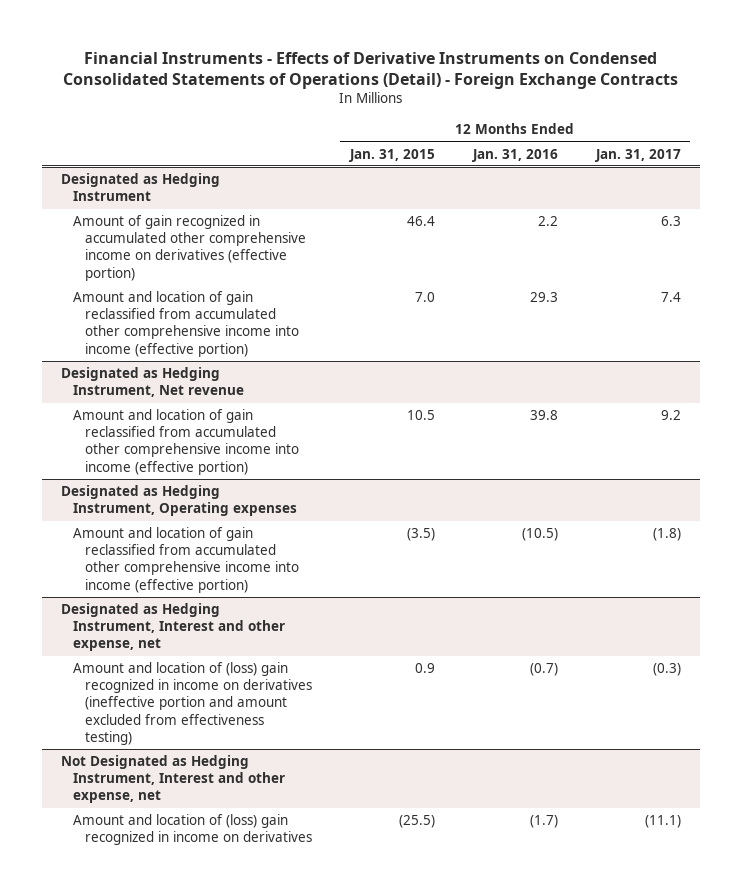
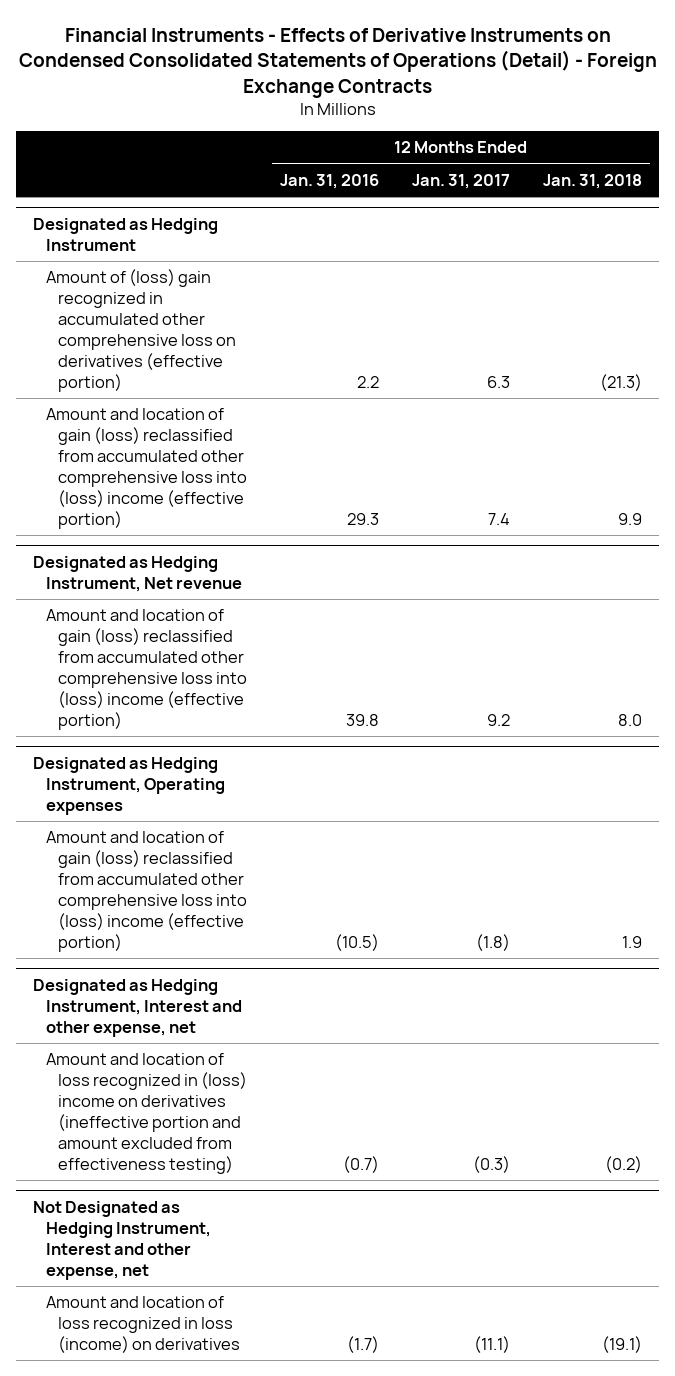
[348,148,435,162] Jan. 31, 2015 -> none
none -> [543,173,643,189] Jan. 31, 2018
[72,215,306,281] Amount of gain recognized in accumulated other comprehensive income on derivatives (effective portion) -> [45,269,237,392] Amount of (loss) gain recognized in accumulated other comprehensive loss on derivatives (effective portion)
[72,291,299,357] Amount and location of gain reclassified from accumulated other comprehensive income into income (effective portion) -> [45,408,248,529] Amount and location of gain (loss) reclassified from accumulated other comprehensive loss into (loss) income (effective portion)
[72,409,299,475] Amount and location of gain reclassified from accumulated other comprehensive income into income (effective portion) -> [45,609,248,730] Amount and location of gain (loss) reclassified from accumulated other comprehensive loss into (loss) income (effective portion)
[72,527,299,593] Amount and location of gain reclassified from accumulated other comprehensive income into income (effective portion) -> [45,831,248,952] Amount and location of gain (loss) reclassified from accumulated other comprehensive loss into (loss) income (effective portion)
[72,662,312,745] Amount and location of (loss) gain recognized in income on derivatives (ineffective portion and amount excluded from effectiveness testing) -> [45,1053,248,1174] Amount and location of loss recognized in (loss) income on derivatives (ineffective portion and amount excluded from effectiveness testing)
[72,814,312,846] Amount and location of (loss) gain recognized in income on derivatives -> [45,1296,241,1354] Amount and location of loss recognized in loss (income) on derivatives

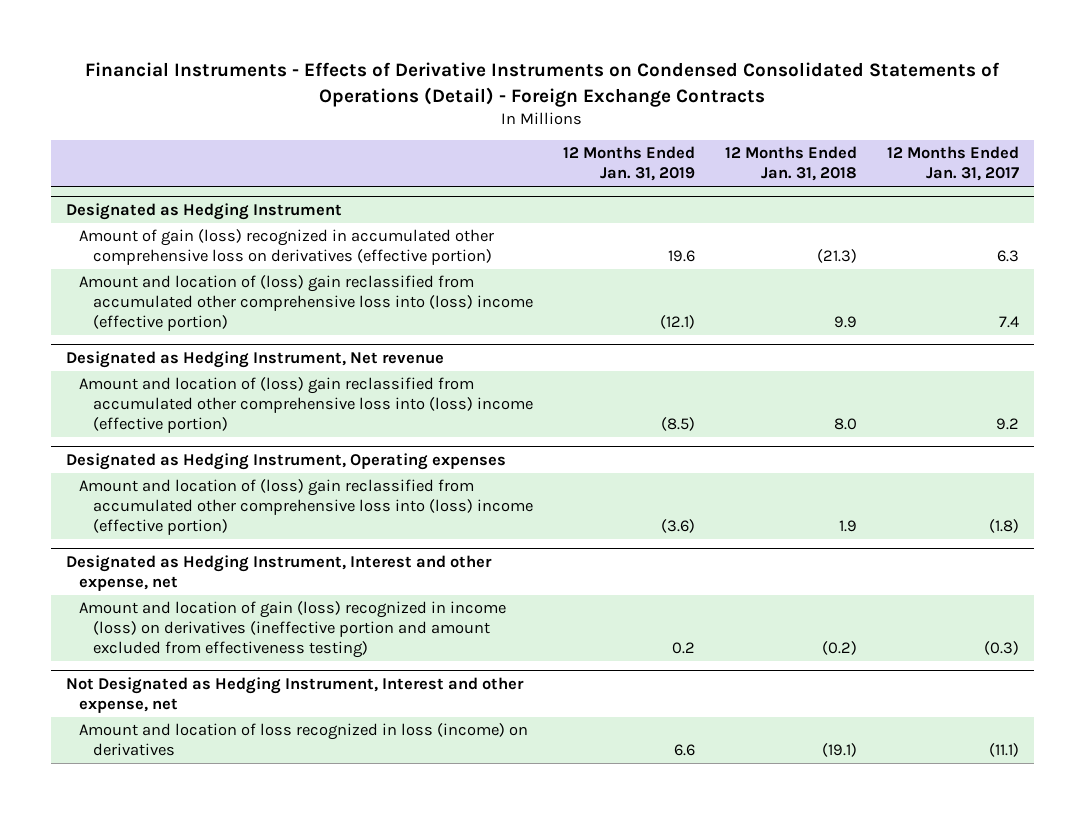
[280,173,380,189] Jan. 31, 2016 -> none
none -> [562,146,695,182] 12 Months Ended Jan. 31, 2019
[45,269,237,392] Amount of (loss) gain recognized in accumulated other comprehensive loss on derivatives (effective portion) -> [79,229,495,266] Amount of gain (loss) recognized in accumulated other comprehensive loss on derivatives (effective portion)
[45,408,248,529] Amount and location of gain (loss) reclassified from accumulated other comprehensive loss into (loss) income (effective portion) -> [79,275,533,332] Amount and location of (loss) gain reclassified from accumulated other comprehensive loss into (loss) income (effective portion)
[45,609,248,730] Amount and location of gain (loss) reclassified from accumulated other comprehensive loss into (loss) income (effective portion) -> [79,377,533,434] Amount and location of (loss) gain reclassified from accumulated other comprehensive loss into (loss) income (effective portion)
[45,831,248,952] Amount and location of gain (loss) reclassified from accumulated other comprehensive loss into (loss) income (effective portion) -> [79,479,533,536] Amount and location of (loss) gain reclassified from accumulated other comprehensive loss into (loss) income (effective portion)
[45,1053,248,1174] Amount and location of loss recognized in (loss) income on derivatives (ineffective portion and amount excluded from effectiveness testing) -> [79,601,507,659] Amount and location of gain (loss) recognized in income (loss) on derivatives (ineffective portion and amount excluded from effectiveness testing)

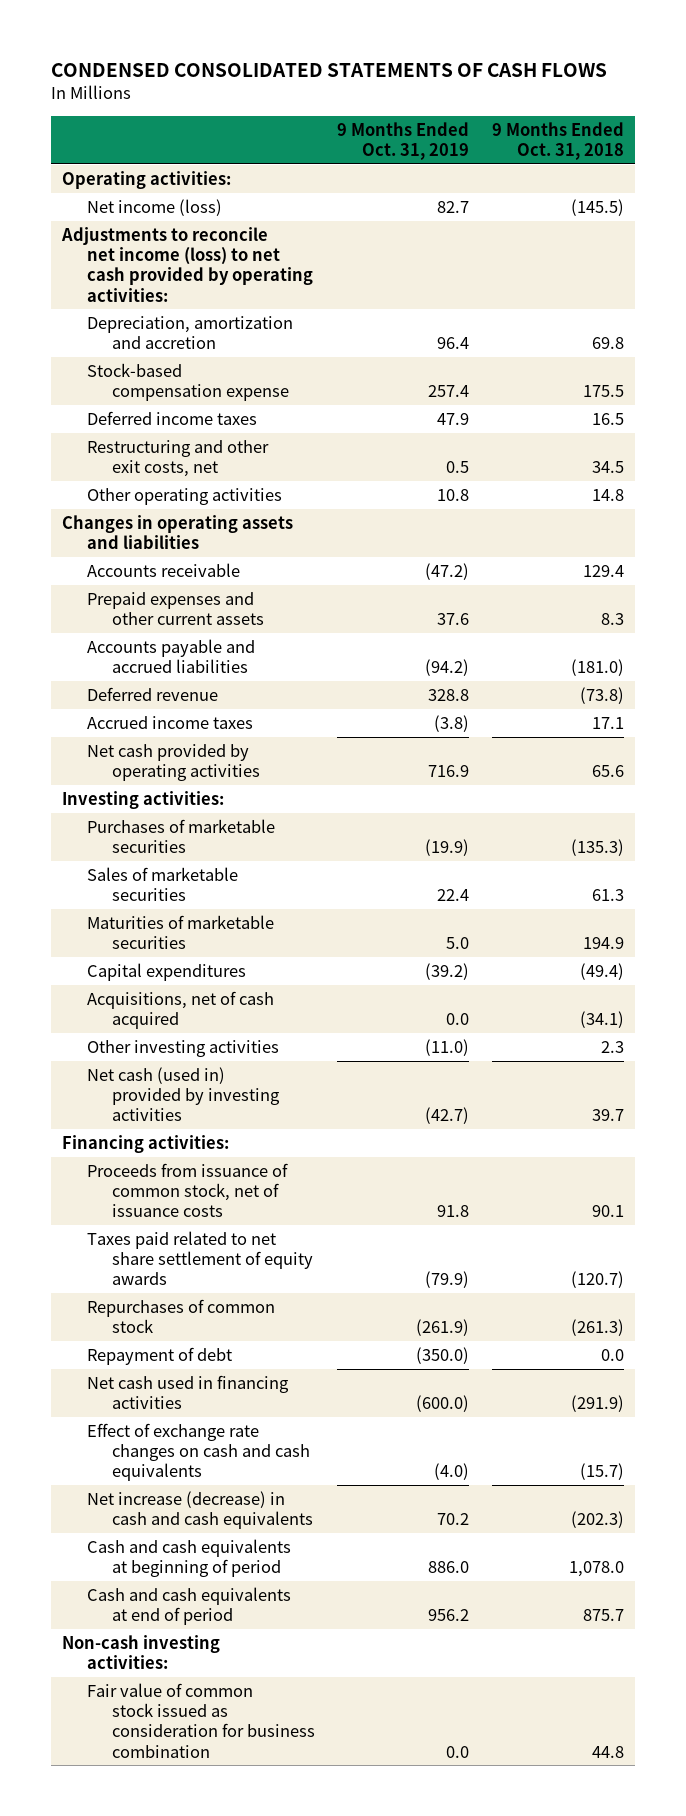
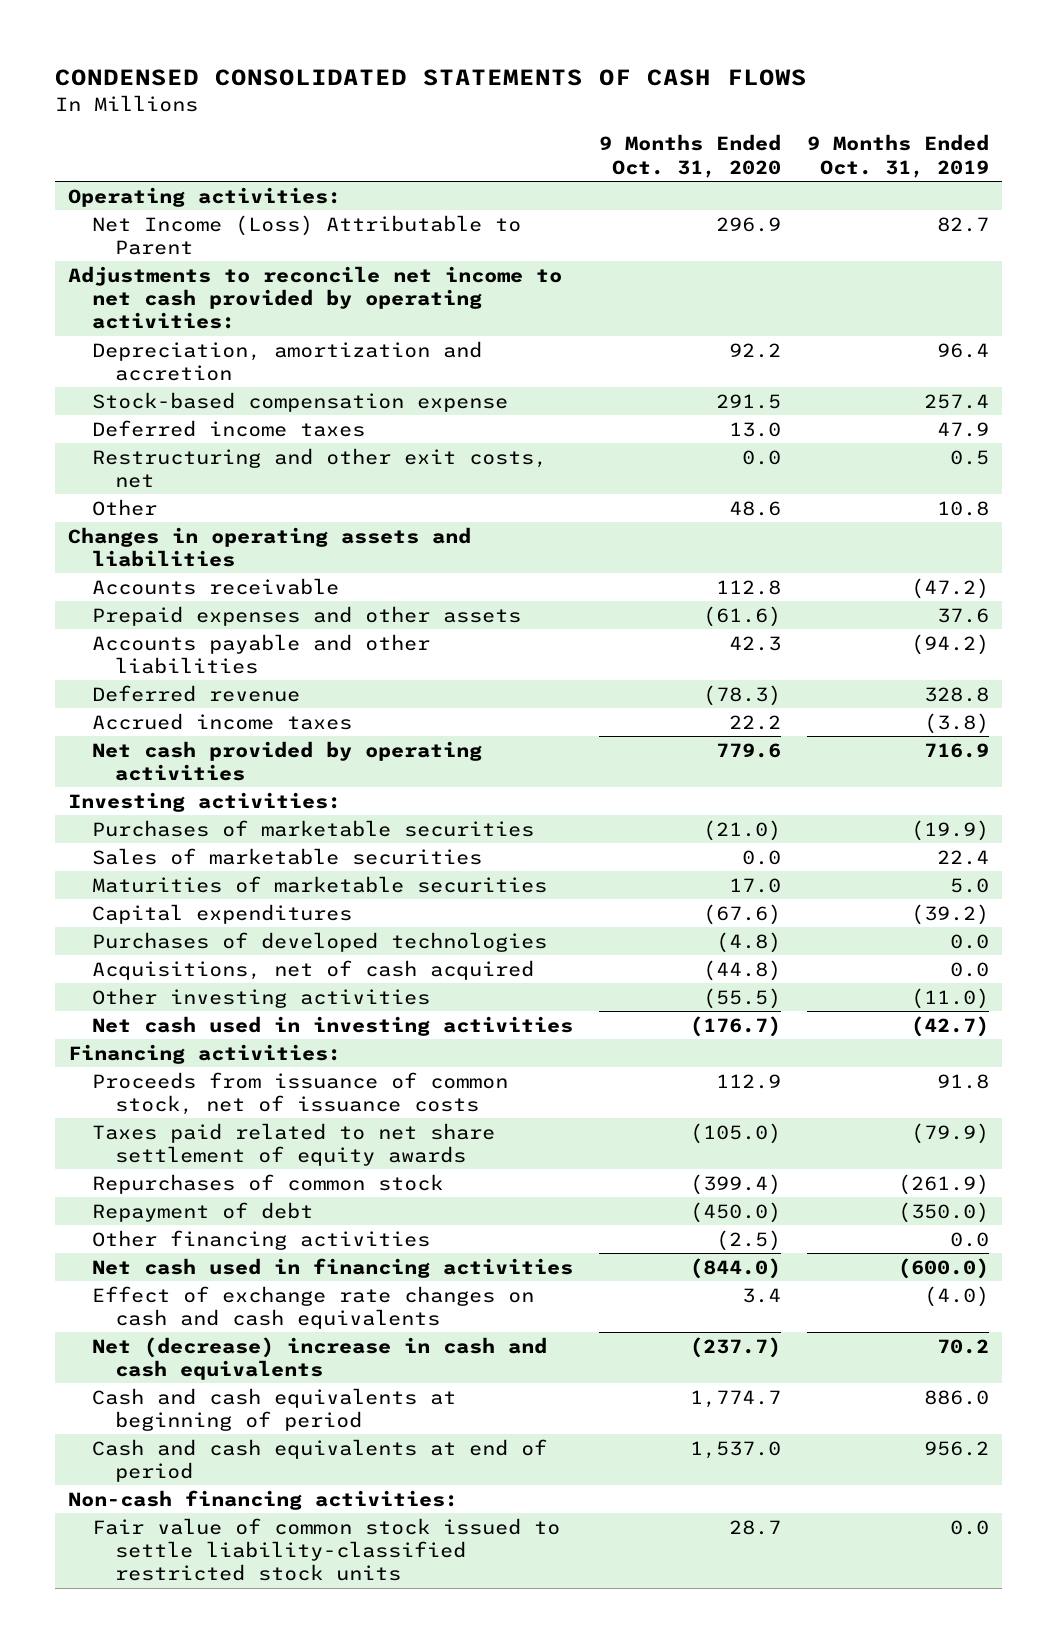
[491,121,624,161] 9 Months Ended Oct. 31, 2018 -> none
none -> [598,134,781,178] 9 Months Ended Oct. 31, 2020
[86,198,222,216] Net income (loss) -> [91,214,521,256] Net Income (Loss) Attributable to Parent
[60,226,313,302] Adjustments to reconcile net income (loss) to net cash provided by operating activities: -> [68,265,563,330] Adjustments to reconcile net income to net cash provided by operating activities:
[86,487,282,505] Other operating activities -> [91,498,157,516] Other
[86,591,264,626] Prepaid expenses and other current assets -> [91,605,521,626] Prepaid expenses and other assets
[86,638,255,674] Accounts payable and accrued liabilities -> [91,633,430,675] Accounts payable and other liabilities
none -> [91,931,547,952] Purchases of developed technologies
[86,1066,280,1122] Net cash (used in) provided by investing activities -> [91,1015,573,1036] Net cash used in investing activities
none -> [91,1229,430,1250] Other financing activities
[86,1490,313,1530] Net increase (decrease) in cash and cash equivalents -> [91,1336,547,1381] Net (decrease) increase in cash and cash equivalents
[86,1682,315,1758] Fair value of common stock issued as consideration for business combination -> none
[61,1634,220,1670] Non-cash investing activities: -> [68,1489,459,1510] Non-cash financing activities:
none -> [91,1517,560,1582] Fair value of common stock issued to settle liability-classified restricted stock units

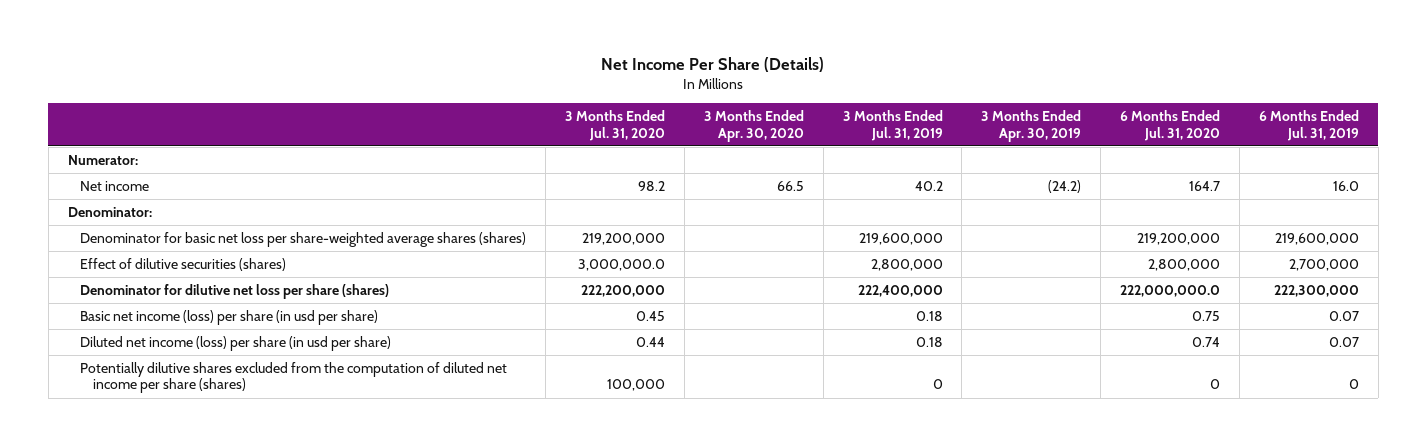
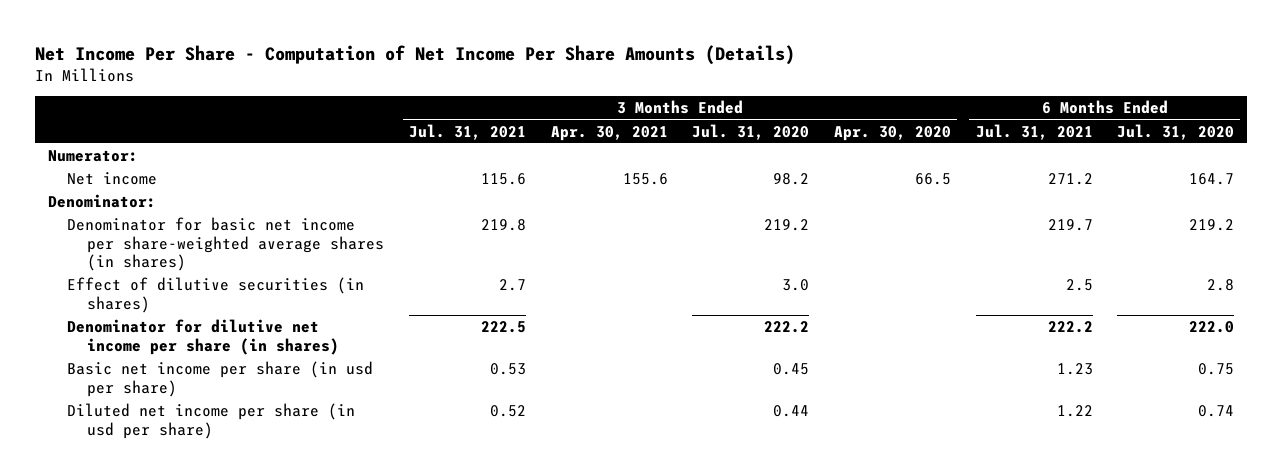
[601,57,825,73] Net Income Per Share (Details) -> [35,44,796,65] Net Income Per Share - Computation of Net Income Per Share Amounts (Details)
[842,110,943,141] 3 Months Ended Jul. 31, 2019 -> none
[981,110,1082,142] 3 Months Ended Apr. 30, 2019 -> none
[1258,110,1359,141] 6 Months Ended Jul. 31, 2019 -> none
none -> [408,123,526,140] Jul. 31, 2021
none -> [550,125,668,141] Apr. 30, 2021
none -> [975,123,1093,140] Jul. 31, 2021
[80,361,508,394] Potentially dilutive shares excluded from the computation of diluted net income per share (shares) -> none
[80,231,527,247] Denominator for basic net loss per share-weighted average shares (shares) -> [67,217,385,271] Denominator for basic net income per share-weighted average shares (in shares)
[581,232,665,245] 219,200,000 -> [764,219,810,232] 219.2
[1137,232,1221,245] 219,200,000 -> [1189,219,1235,232] 219.2
[80,257,287,271] Effect of dilutive securities (shares) -> [67,277,365,313] Effect of dilutive securities (in shares)
[577,258,665,271] 3,000,000.0 -> [782,279,810,292] 3.0
[1148,258,1221,271] 2,800,000 -> [1207,279,1235,292] 2.8
[80,283,390,299] Denominator for dilutive net loss per share (shares) -> [67,319,340,355] Denominator for dilutive net income per share (in shares)
[580,284,665,297] 222,200,000 -> [764,321,810,334] 222.2
[1120,284,1221,297] 222,000,000.0 -> [1189,321,1235,334] 222.0
[80,309,379,325] Basic net income (loss) per share (in usd per share) -> [67,361,374,397] Basic net income per share (in usd per share)
[80,335,392,351] Diluted net income (loss) per share (in usd per share) -> [67,403,356,439] Diluted net income per share (in usd per share)

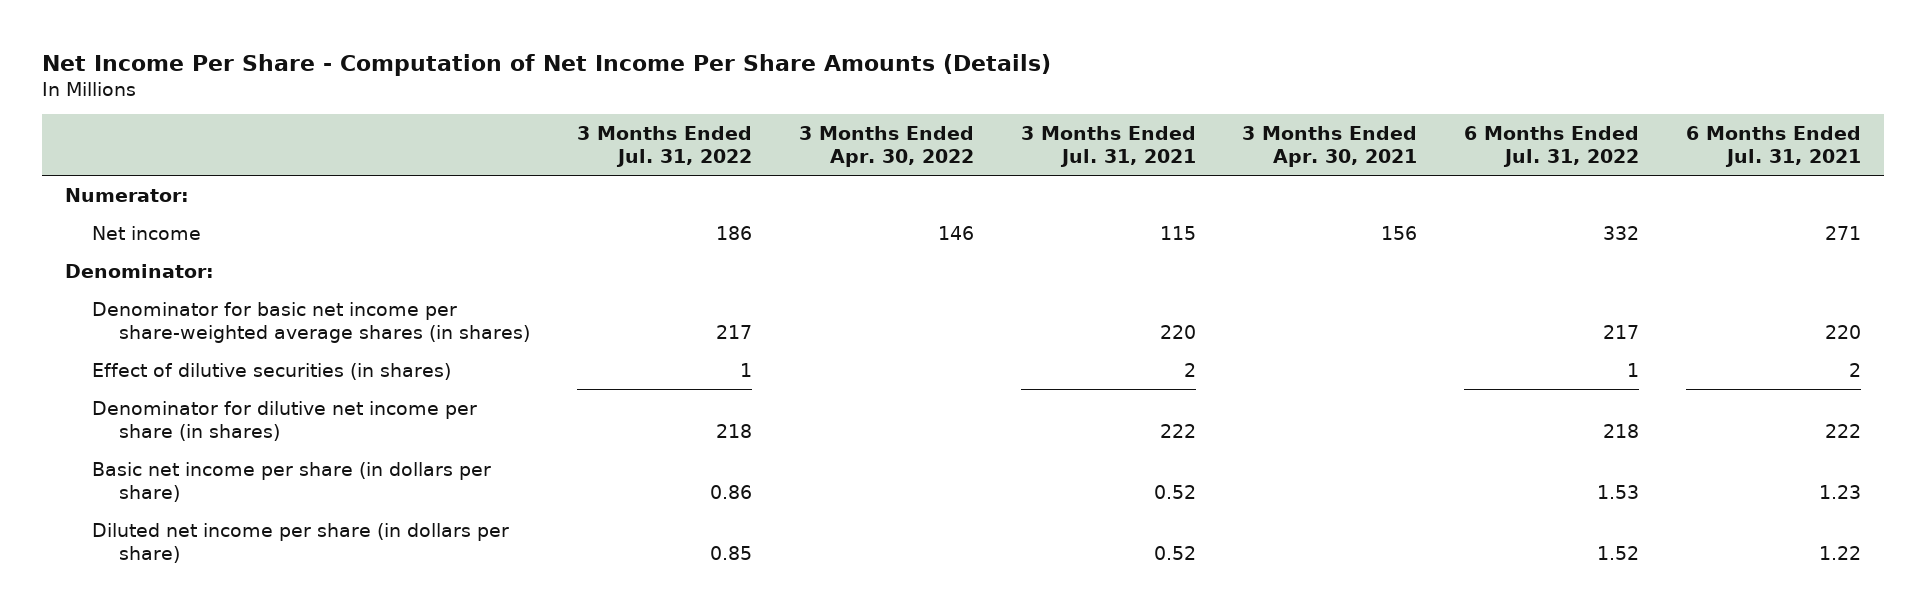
[692,123,810,140] Jul. 31, 2020 -> none
[833,125,951,141] Apr. 30, 2020 -> none
[1117,123,1235,140] Jul. 31, 2020 -> none
none -> [577,125,753,168] 3 Months Ended Jul. 31, 2022
none -> [798,125,974,168] 3 Months Ended Apr. 30, 2022
none -> [1464,125,1640,168] 6 Months Ended Jul. 31, 2022
[480,173,526,186] 115.6 -> [1159,225,1196,240] 115
[622,173,668,186] 155.6 -> [1381,225,1418,240] 156
[1047,173,1093,186] 271.2 -> [1825,225,1862,240] 271
[480,219,526,232] 219.8 -> [1159,324,1196,339] 220
[1047,219,1093,232] 219.7 -> [1825,324,1862,339] 220
[498,279,526,292] 2.7 -> [1183,362,1196,377] 2
[1065,279,1093,292] 2.5 -> [1849,362,1862,377] 2
[480,321,526,334] 222.5 -> [1159,423,1196,438] 222
[1047,321,1093,334] 222.2 -> [1825,423,1862,438] 222
[67,361,374,397] Basic net income per share (in usd per share) -> [92,461,492,502] Basic net income per share (in dollars per share)
[489,363,526,376] 0.53 -> [1153,484,1196,499] 0.52
[67,403,356,439] Diluted net income per share (in usd per share) -> [92,522,510,563] Diluted net income per share (in dollars per share)

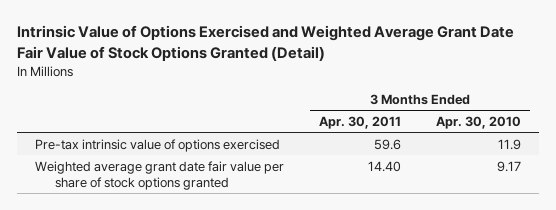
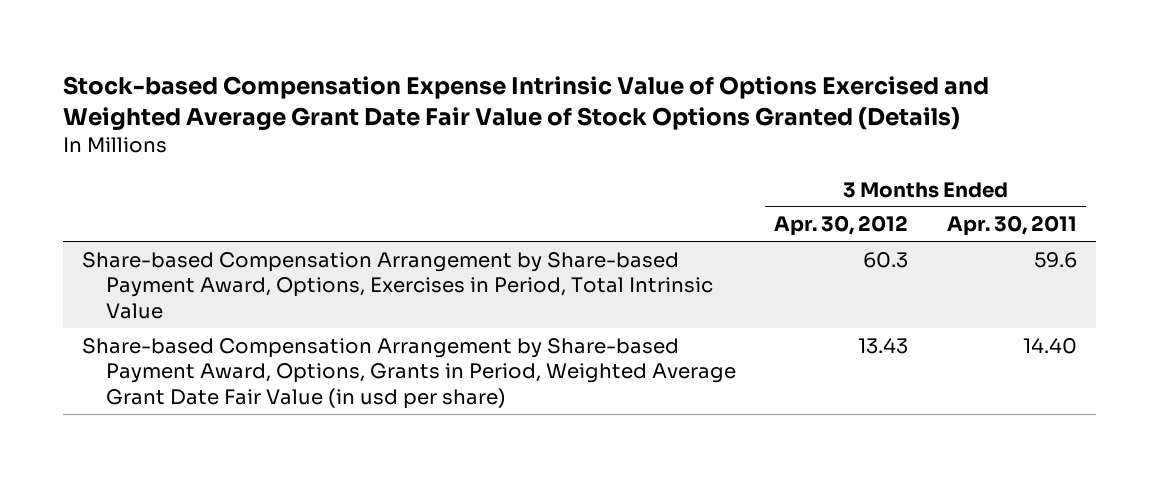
[16,25,514,61] Intrinsic Value of Options Exercised and Weighted Average Grant Date Fair Value of Stock Options Granted (Detail) -> [62,75,989,131] Stock-based Compensation Expense Intrinsic Value of Options Exercised and Weighted Average Grant Date Fair Value of Stock Options Granted (Details)
[436,115,522,129] Apr. 30, 2010 -> none
none -> [774,215,909,237] Apr. 30, 2012
[34,138,280,152] Pre-tax intrinsic value of options exercised -> [81,251,713,319] Share-based Compensation Arrangement by Share-based Payment Award, Options, Exercises in Period, Total Intrinsic Value
[34,160,284,190] Weighted average grant date fair value per share of stock options granted -> [81,337,736,409] Share-based Compensation Arrangement by Share-based Payment Award, Options, Grants in Period, Weighted Average Grant Date Fair Value (in usd per share)

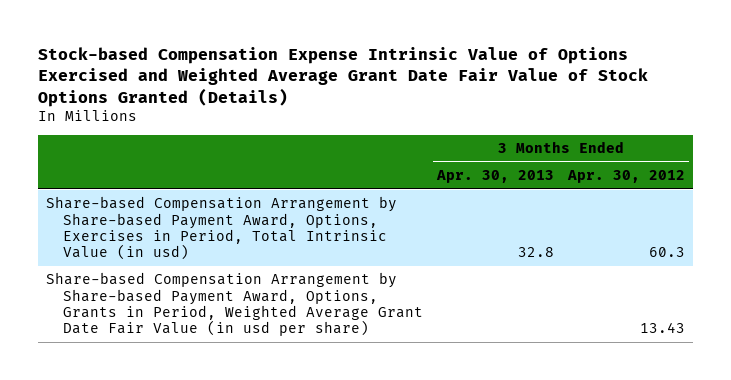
[946,215,1077,237] Apr. 30, 2011 -> none
none -> [435,170,554,184] Apr. 30, 2013
[81,251,713,319] Share-based Compensation Arrangement by Share-based Payment Award, Options, Exercises in Period, Total Intrinsic Value -> [45,196,397,261] Share-based Compensation Arrangement by Share-based Payment Award, Options, Exercises in Period, Total Intrinsic Value (in usd)

